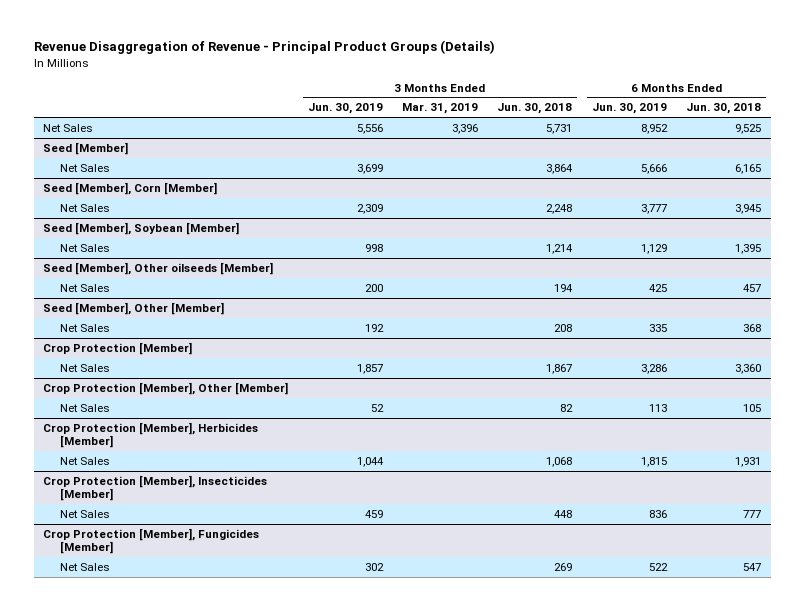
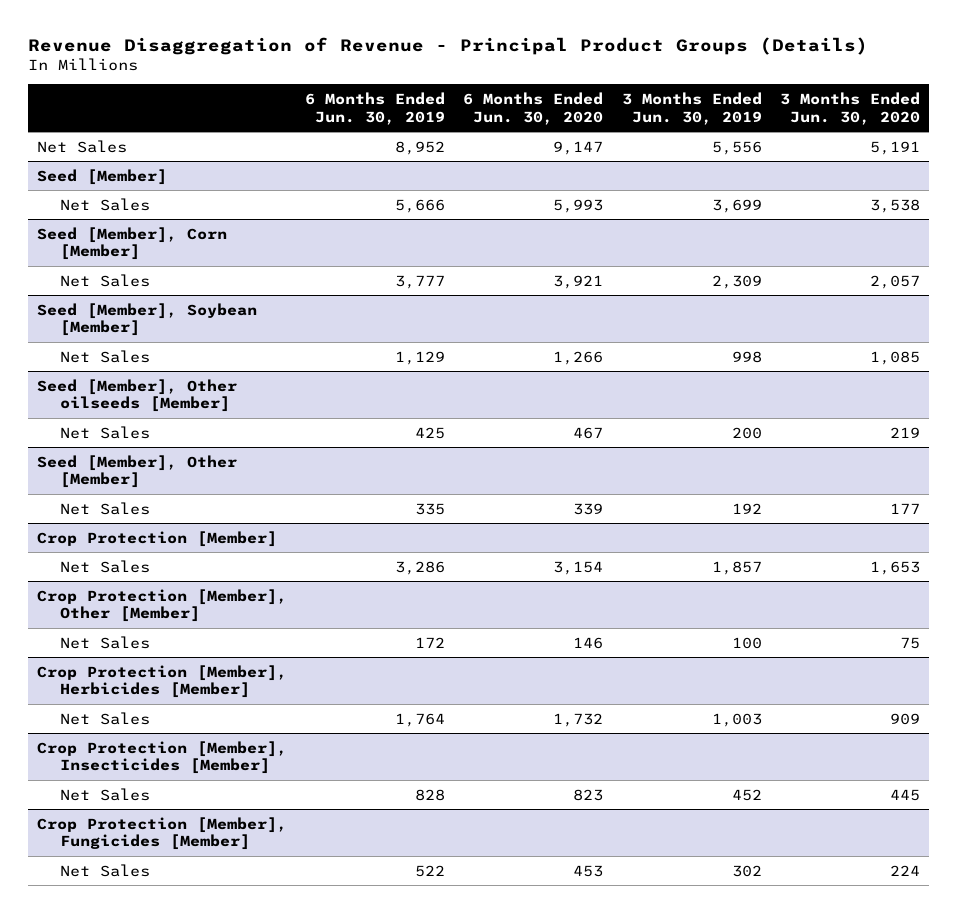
[402,103,479,115] Mar. 31, 2019 -> none
[497,103,573,115] Jun. 30, 2018 -> none
[686,103,762,115] Jun. 30, 2018 -> none
none -> [463,91,604,125] 6 Months Ended Jun. 30, 2020
none -> [779,91,920,125] 3 Months Ended Jun. 30, 2020
[370,403,384,412] 52 -> [731,636,762,649] 100
[648,403,667,412] 113 -> [415,636,446,648] 172
[356,456,384,467] 1,044 -> [711,712,762,727] 1,003
[640,456,667,467] 1,815 -> [395,712,446,727] 1,764
[364,509,383,518] 459 -> [731,788,762,801] 452
[648,509,667,518] 836 -> [415,788,446,801] 828

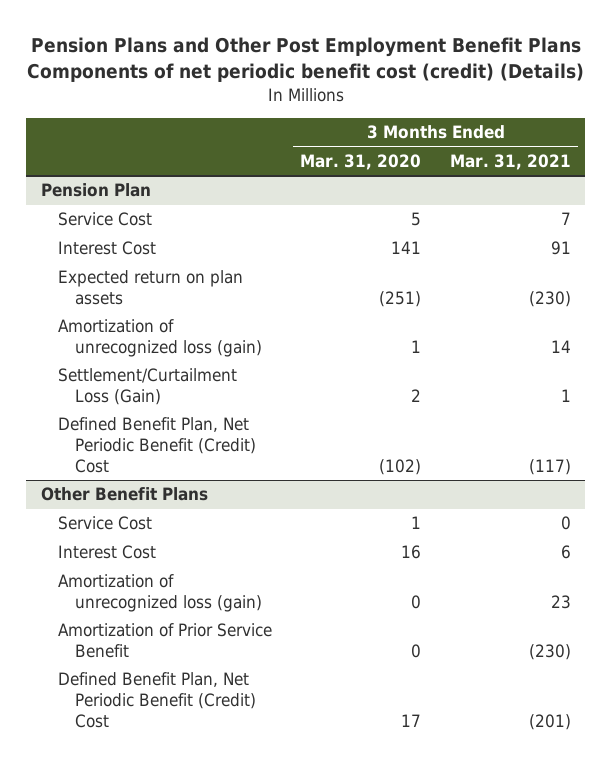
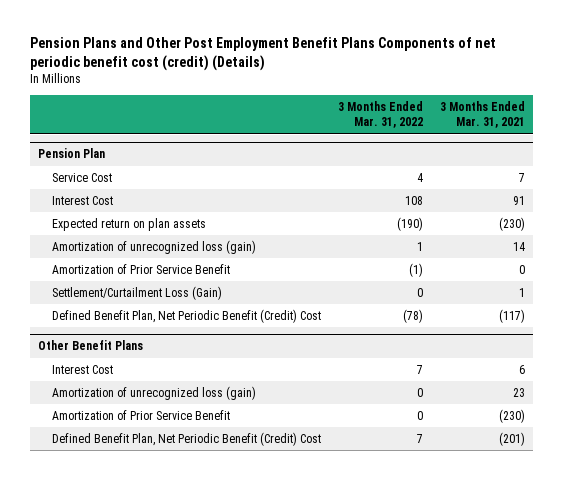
[300,153,422,170] Mar. 31, 2020 -> none
none -> [338,101,424,129] 3 Months Ended Mar. 31, 2022
none -> [52,263,231,274] Amortization of Prior Service Benefit
[57,516,152,531] Service Cost -> none

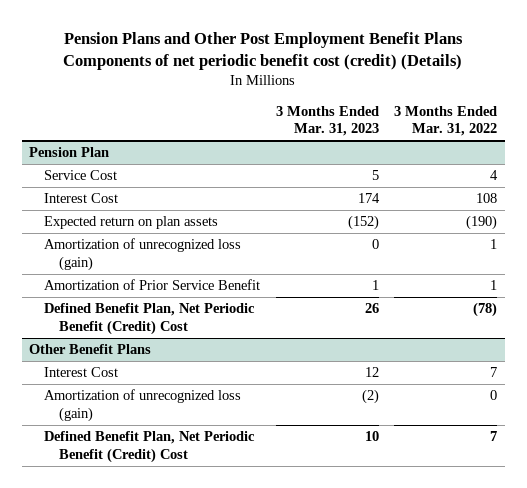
[439,101,525,129] 3 Months Ended Mar. 31, 2021 -> none
none -> [275,105,379,137] 3 Months Ended Mar. 31, 2023
[52,285,223,300] Settlement/Curtailment Loss (Gain) -> none
[409,262,424,277] (1) -> [490,280,498,291] 1
[52,409,231,420] Amortization of Prior Service Benefit -> none

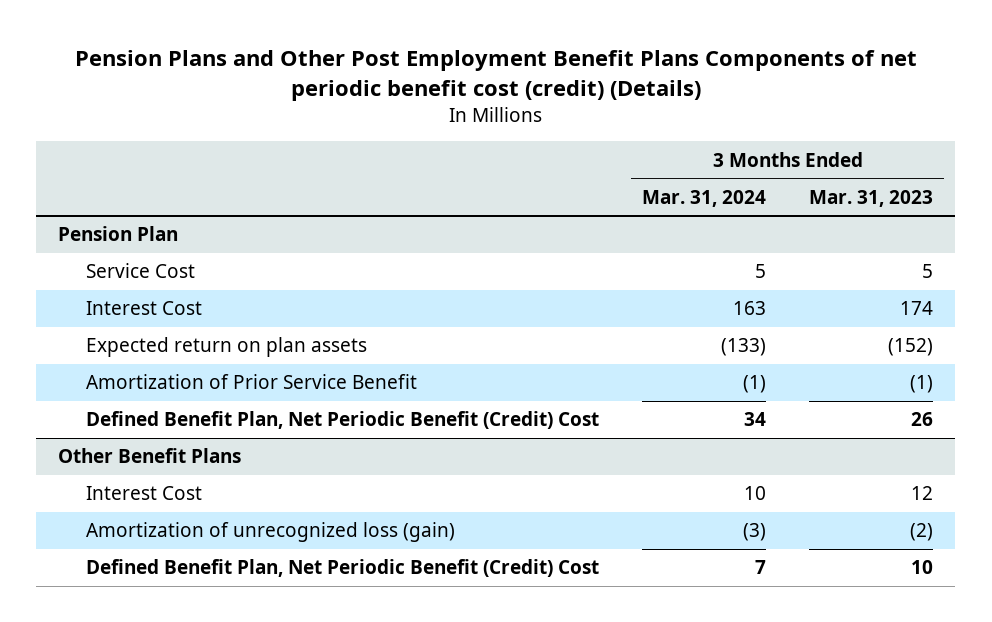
[394,105,498,137] 3 Months Ended Mar. 31, 2022 -> none
none -> [642,189,767,207] Mar. 31, 2024
[44,238,242,271] Amortization of unrecognized loss (gain) -> none
[371,280,379,291] 1 -> [910,375,934,394] (1)

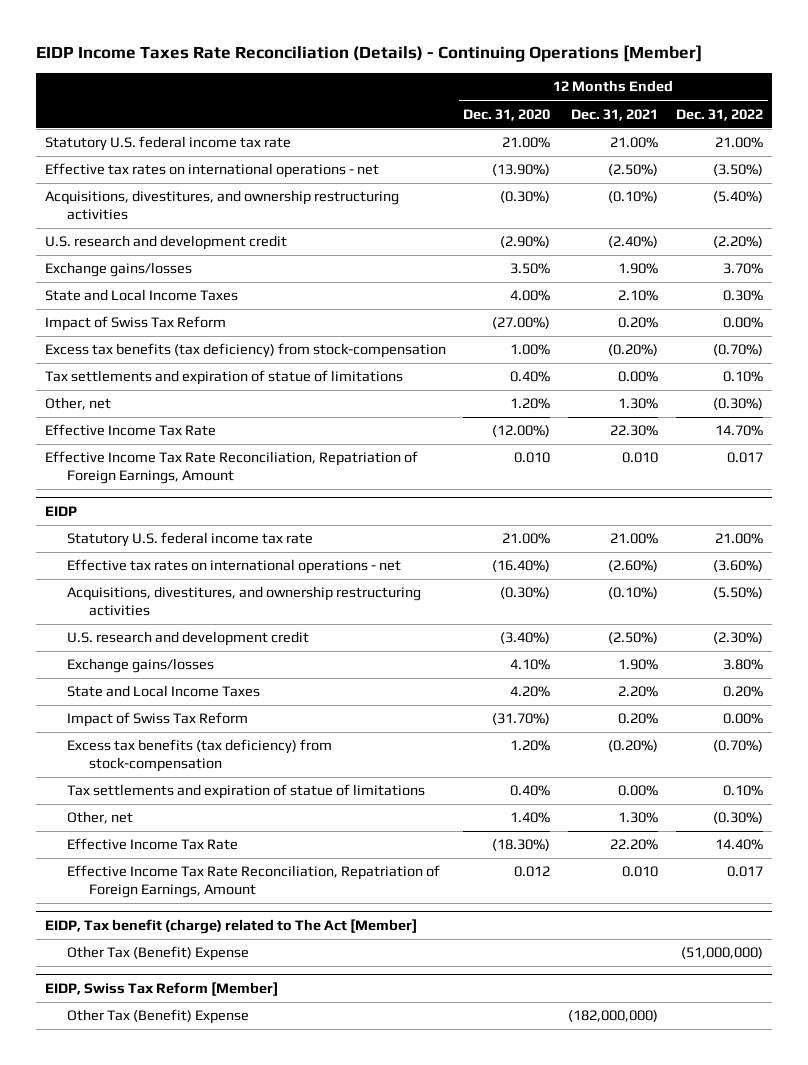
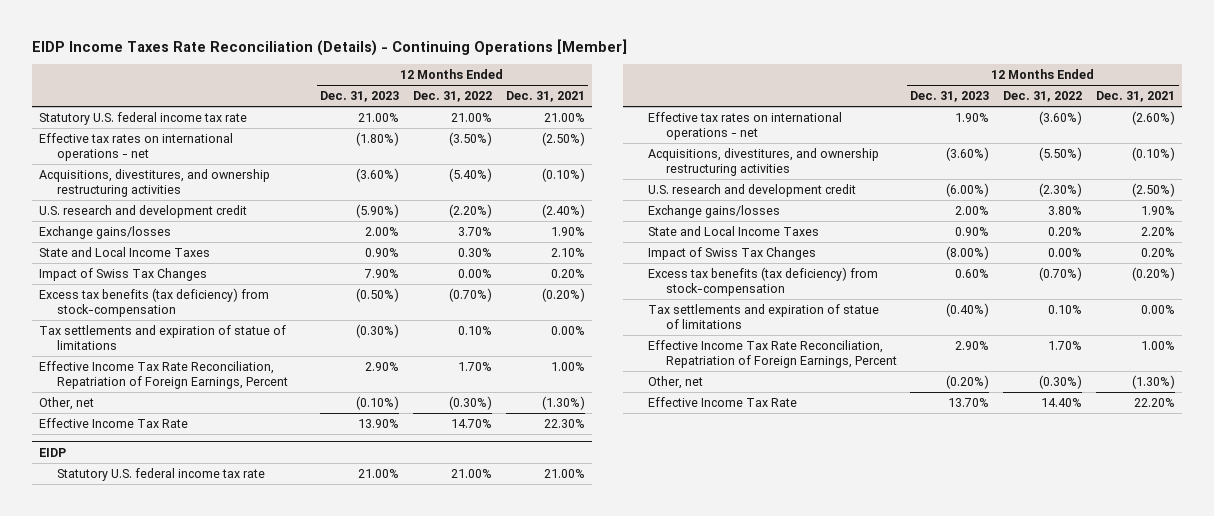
[463,108,551,121] Dec. 31, 2020 -> none
none -> [320,91,400,103] Dec. 31, 2023
[44,316,226,332] Impact of Swiss Tax Reform -> [39,267,208,281] Impact of Swiss Tax Changes
none -> [39,360,289,390] Effective Income Tax Rate Reconciliation, Repatriation of Foreign Earnings, Percent
[618,398,659,410] 1.30% -> [541,395,585,410] (1.30%)
[44,451,418,485] Effective Income Tax Rate Reconciliation, Repatriation of Foreign Earnings, Amount -> none
[66,712,248,728] Impact of Swiss Tax Reform -> [647,246,816,260] Impact of Swiss Tax Changes
none -> [647,339,897,369] Effective Income Tax Rate Reconciliation, Repatriation of Foreign Earnings, Percent
[618,812,659,824] 1.30% -> [1132,374,1176,389] (1.30%)
[66,865,440,899] Effective Income Tax Rate Reconciliation, Repatriation of Foreign Earnings, Amount -> none
[44,919,417,935] EIDP, Tax benefit (charge) related to The Act [Member] -> none
[66,946,249,962] Other Tax (Benefit) Expense -> none
[44,982,278,997] EIDP, Swiss Tax Reform [Member] -> none
[66,1009,249,1025] Other Tax (Benefit) Expense -> none

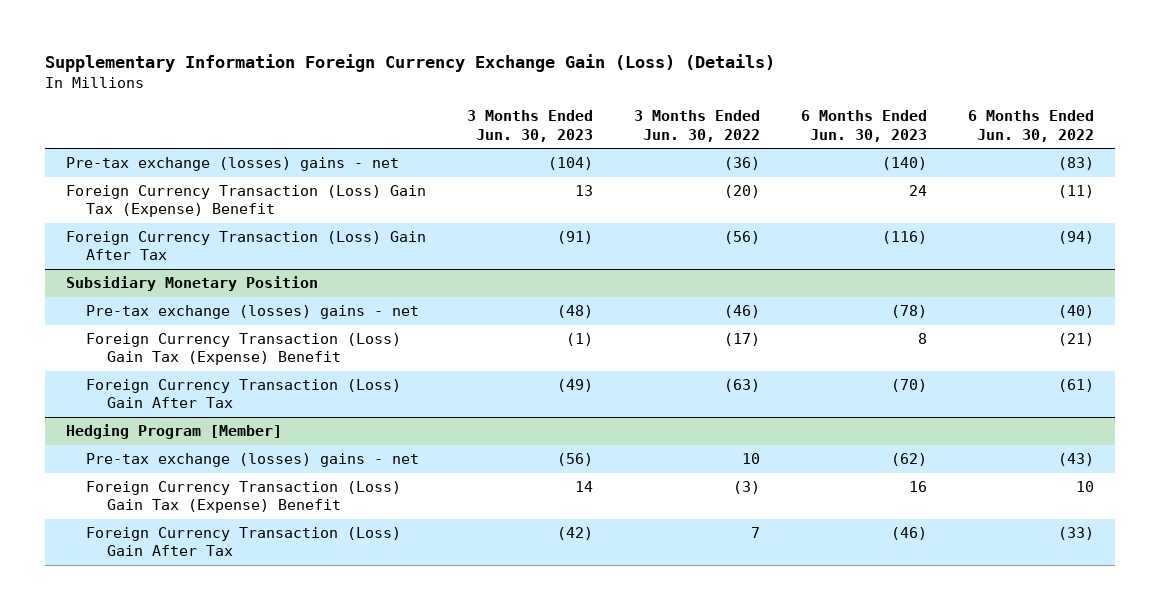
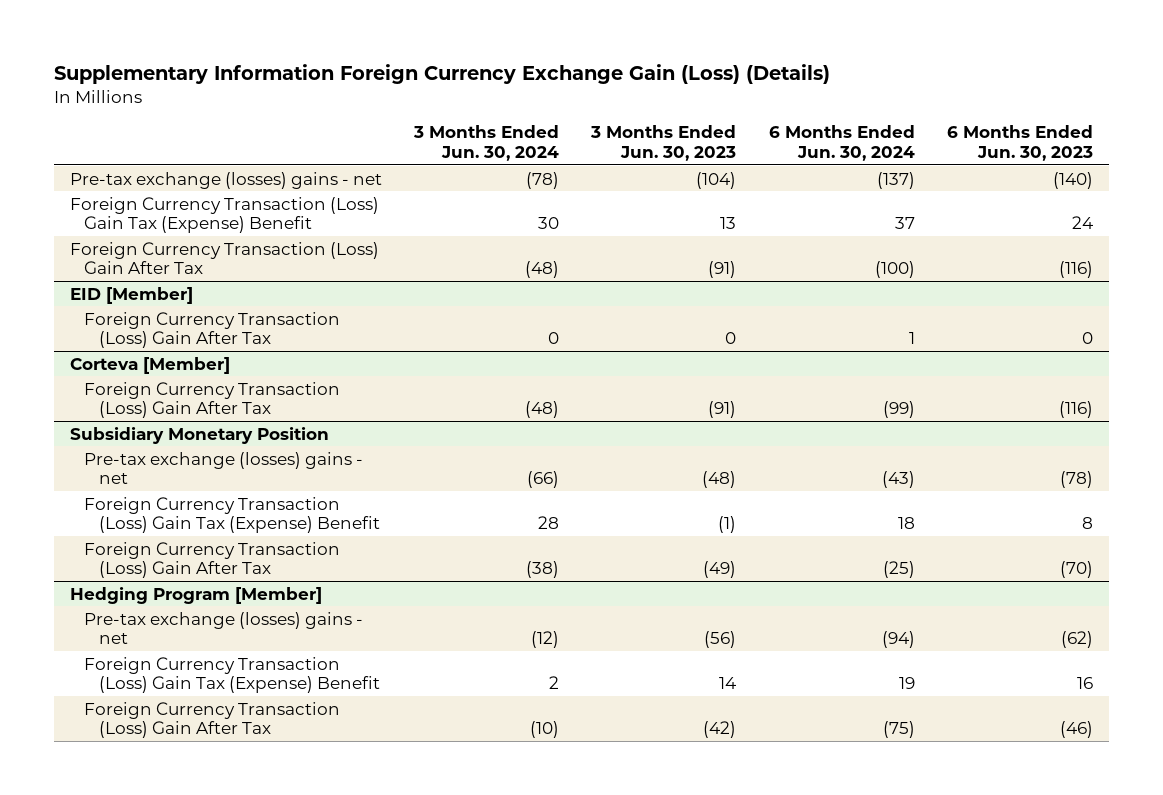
[634,110,761,142] 3 Months Ended Jun. 30, 2022 -> none
[968,110,1095,142] 6 Months Ended Jun. 30, 2022 -> none
none -> [413,125,560,162] 3 Months Ended Jun. 30, 2024
none -> [768,125,915,162] 6 Months Ended Jun. 30, 2024
none -> [69,286,193,304] EID [Member]
none -> [84,311,341,349] Foreign Currency Transaction (Loss) Gain After Tax
none -> [69,356,230,374] Corteva [Member]
none -> [84,381,341,419] Foreign Currency Transaction (Loss) Gain After Tax

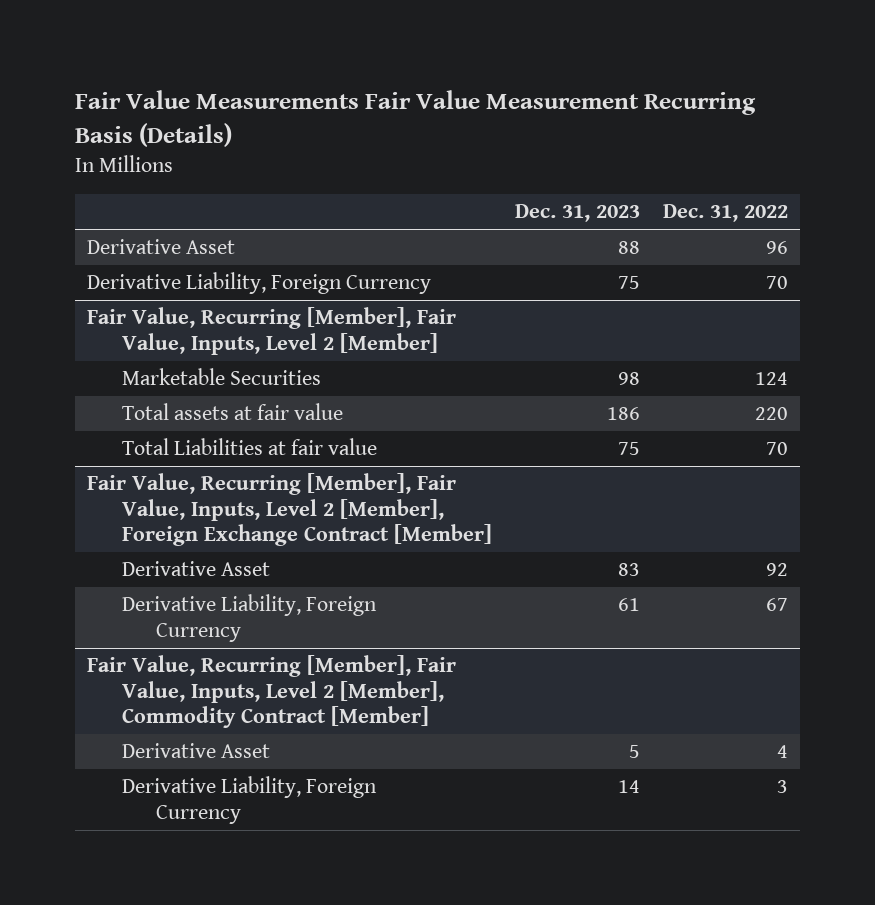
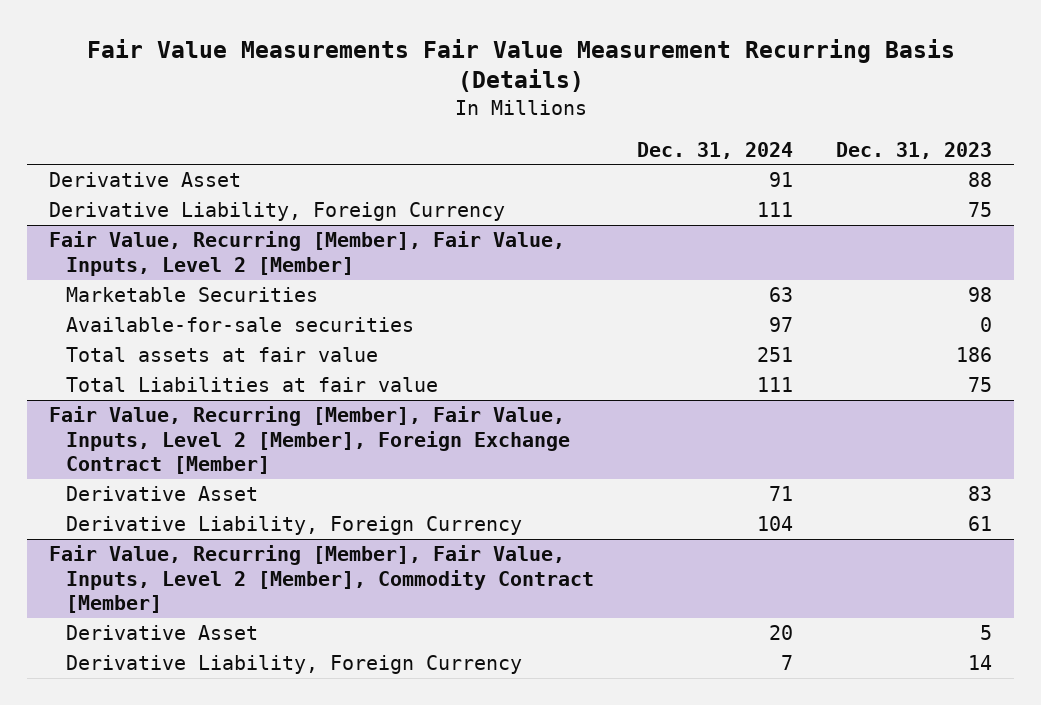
[663,204,789,223] Dec. 31, 2022 -> none
none -> [637,141,794,159] Dec. 31, 2024
none -> [66,317,415,333] Available-for-sale securities

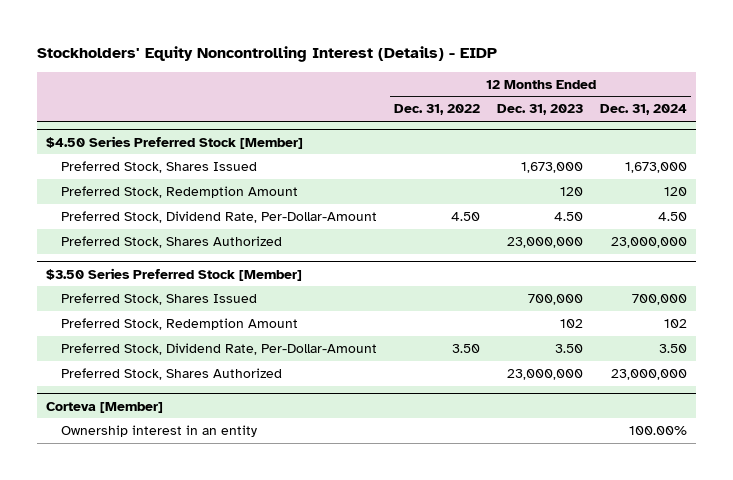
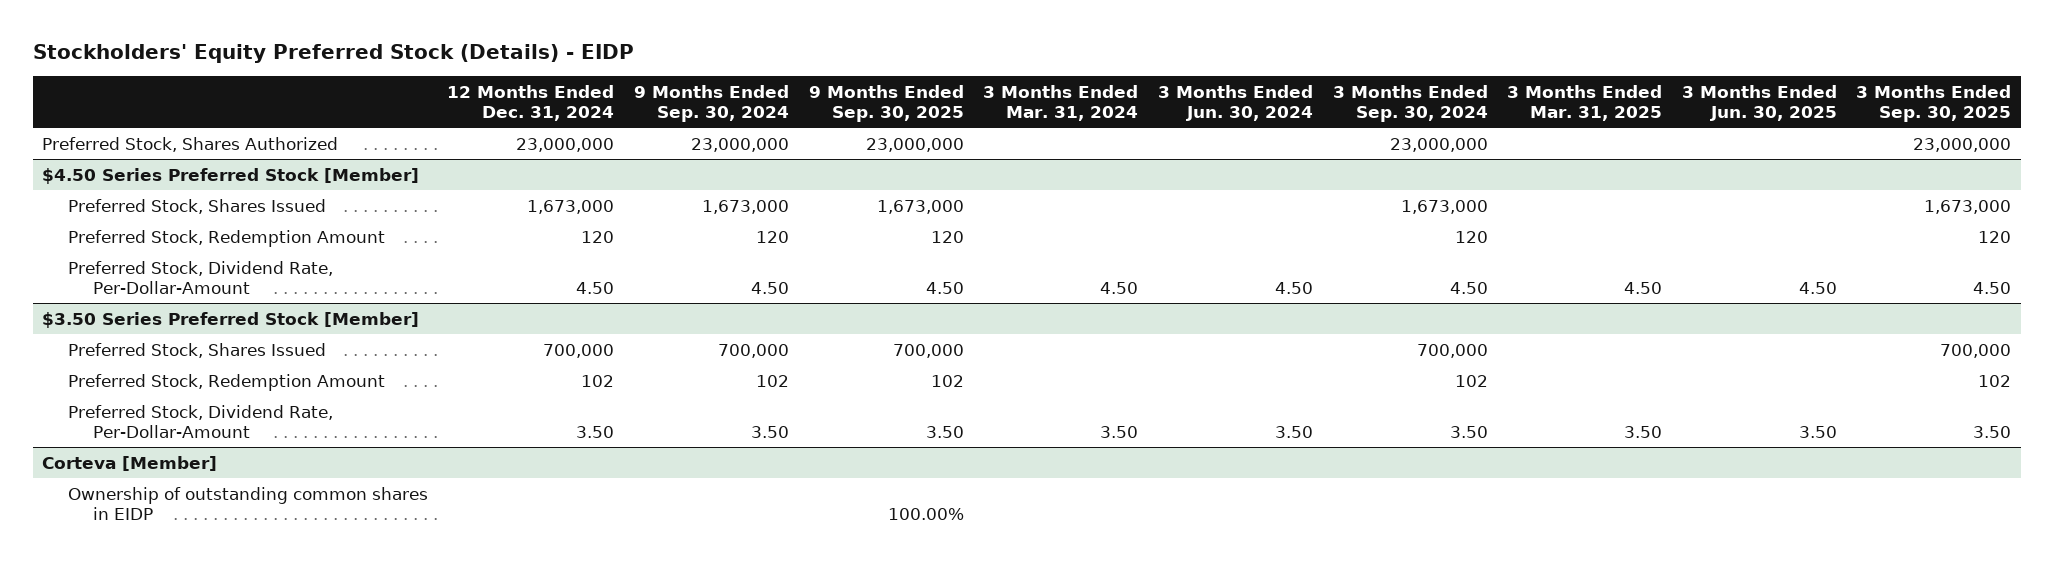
[37,46,498,63] Stockholders' Equity Noncontrolling Interest (Details) - EIDP -> [32,44,634,64] Stockholders' Equity Preferred Stock (Details) - EIDP
[394,104,481,116] Dec. 31, 2022 -> none
[497,104,584,116] Dec. 31, 2023 -> none
none -> [634,84,790,123] 9 Months Ended Sep. 30, 2024
none -> [808,84,964,123] 9 Months Ended Sep. 30, 2025
none -> [983,84,1139,122] 3 Months Ended Mar. 31, 2024
none -> [1157,84,1313,122] 3 Months Ended Jun. 30, 2024
none -> [1332,84,1488,123] 3 Months Ended Sep. 30, 2024
none -> [1507,84,1663,122] 3 Months Ended Mar. 31, 2025
none -> [1681,84,1837,122] 3 Months Ended Jun. 30, 2025
none -> [1856,84,2012,123] 3 Months Ended Sep. 30, 2025
none -> [42,136,339,152] Preferred Stock, Shares Authorized
[60,235,282,248] Preferred Stock, Shares Authorized -> none
[60,367,282,380] Preferred Stock, Shares Authorized -> none
[60,424,257,437] Ownership interest in an entity -> none
none -> [67,486,428,521] Ownership of outstanding common shares in EIDP

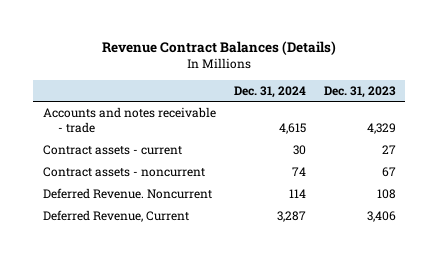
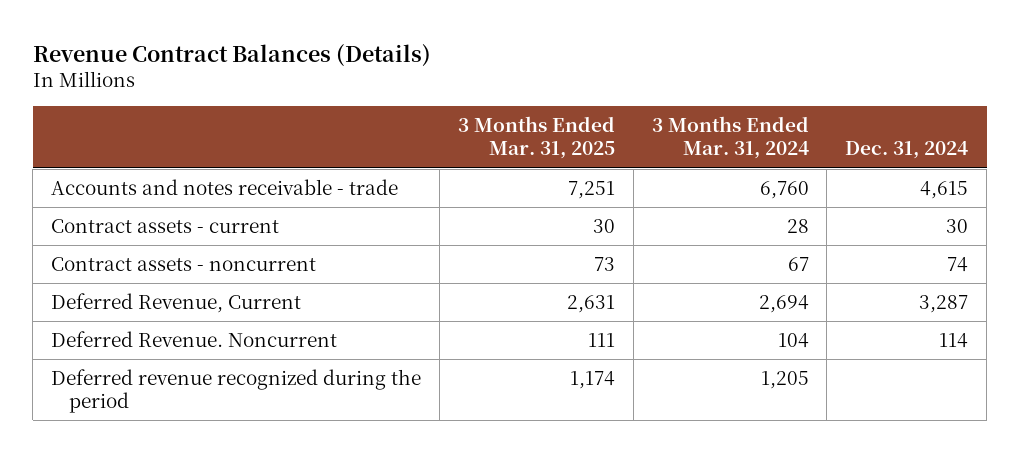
[323,85,396,98] Dec. 31, 2023 -> none
none -> [457,116,615,160] 3 Months Ended Mar. 31, 2025
none -> [651,116,809,160] 3 Months Ended Mar. 31, 2024
[42,188,212,200] Deferred Revenue. Noncurrent -> [51,330,338,347] Deferred Revenue. Noncurrent
none -> [51,368,422,414] Deferred revenue recognized during the period

